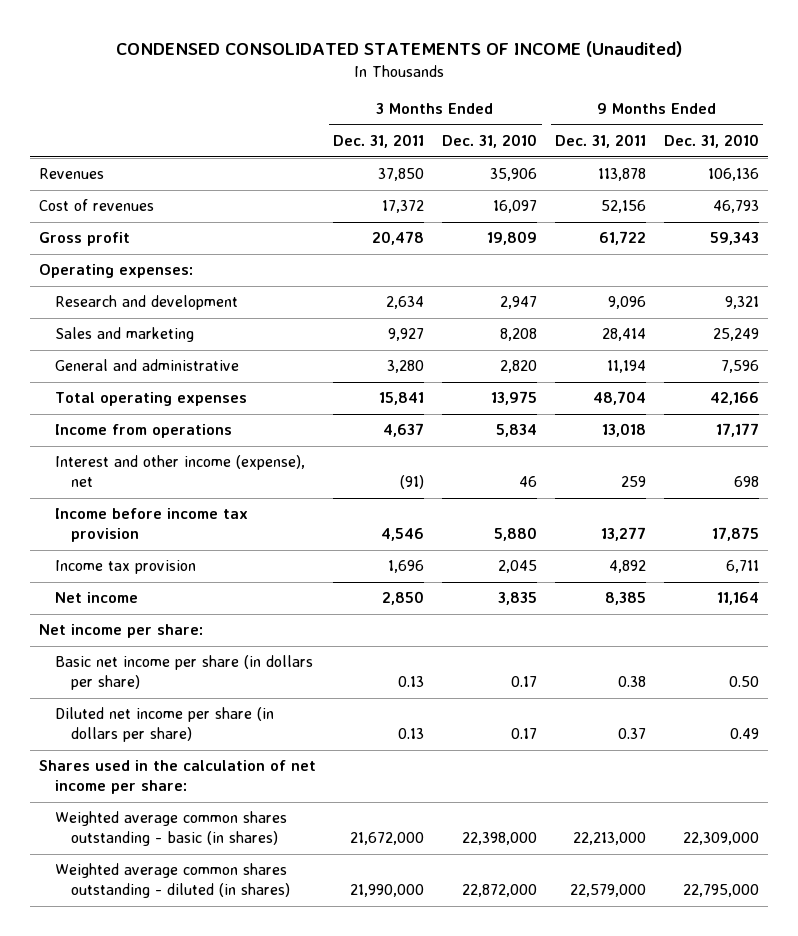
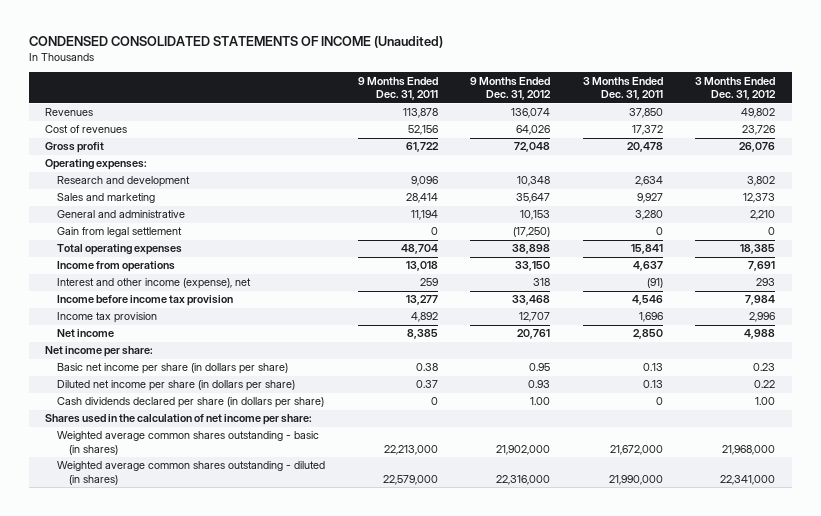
[442,134,538,149] Dec. 31, 2010 -> none
[663,134,759,149] Dec. 31, 2010 -> none
none -> [470,76,552,101] 9 Months Ended Dec. 31, 2012
none -> [695,76,777,101] 3 Months Ended Dec. 31, 2012
none -> [57,227,183,238] Gain from legal settlement
none -> [57,397,325,409] Cash dividends declared per share (in dollars per share)

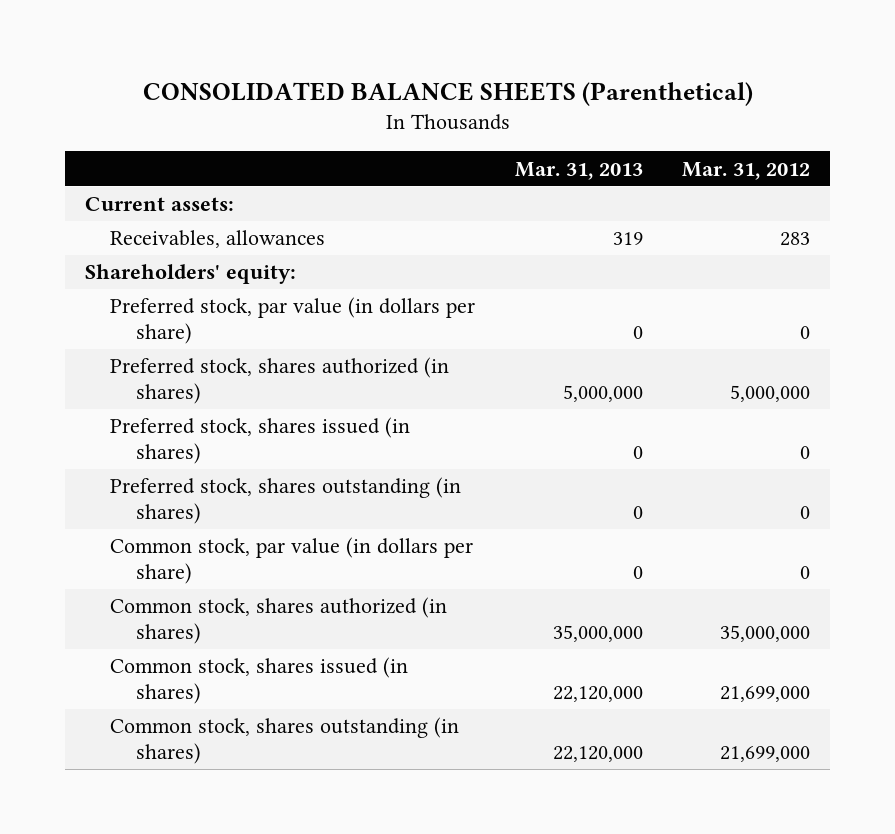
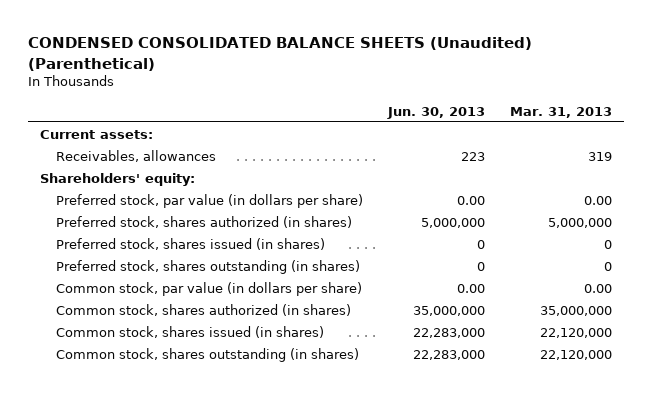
[142,81,753,106] CONSOLIDATED BALANCE SHEETS (Parenthetical) -> [27,37,532,71] CONDENSED CONSOLIDATED BALANCE SHEETS (Unaudited) (Parenthetical)
[682,161,811,180] Mar. 31, 2012 -> none
none -> [387,106,486,119] Jun. 30, 2013
[632,326,643,340] 0 -> [583,196,612,206] 0.00
[632,566,643,580] 0 -> [583,284,612,294] 0.00

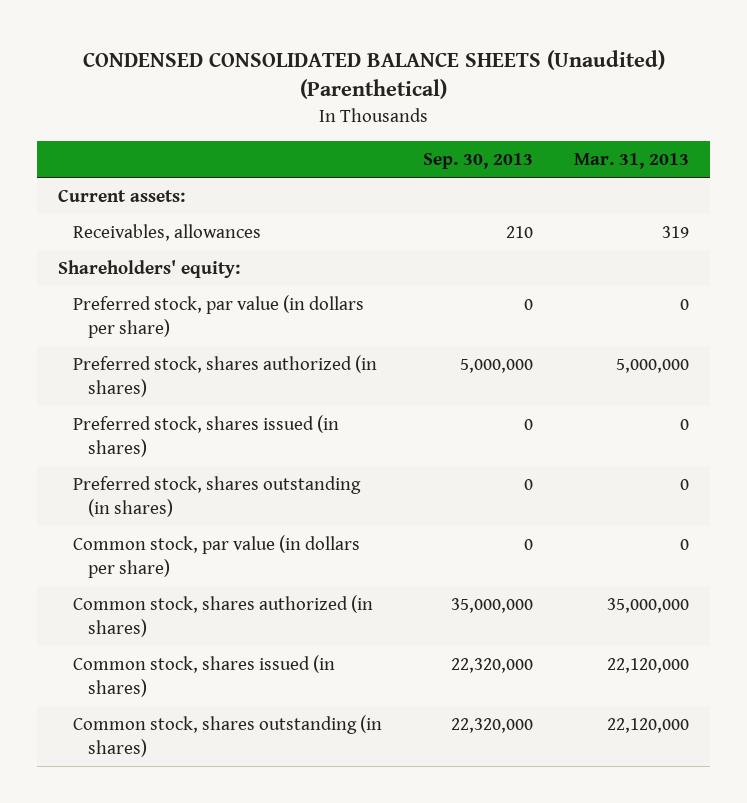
[387,106,486,119] Jun. 30, 2013 -> none
none -> [423,153,534,170] Sep. 30, 2013
[583,196,612,206] 0.00 -> [680,298,690,310] 0
[583,284,612,294] 0.00 -> [680,538,690,550] 0

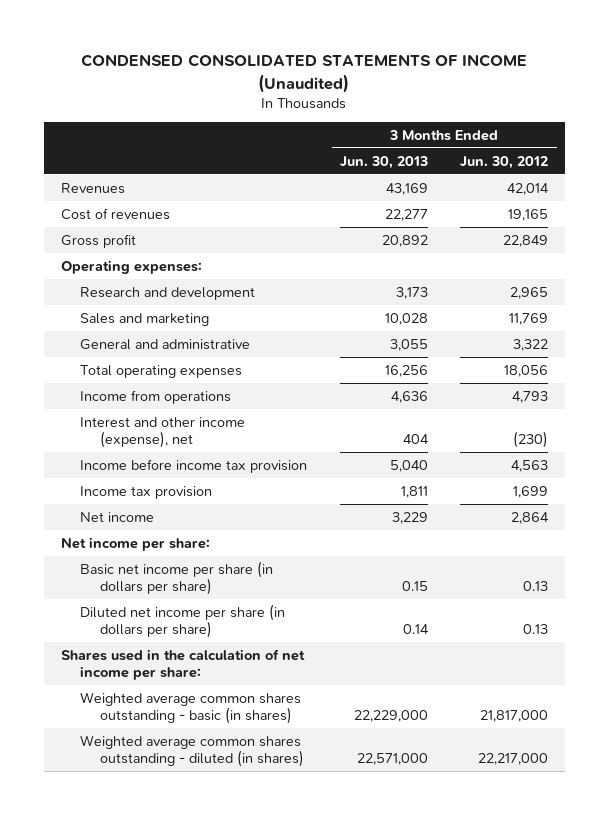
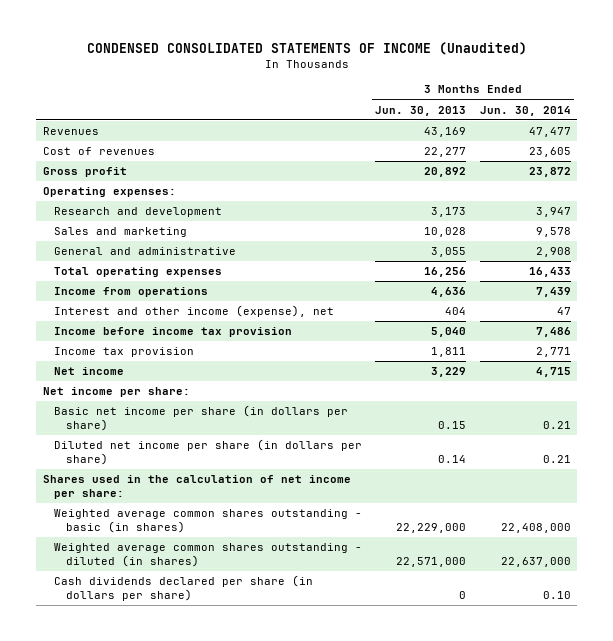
[460,155,549,169] Jun. 30, 2012 -> none
none -> [479,105,571,116] Jun. 30, 2014
none -> [54,575,314,601] Cash dividends declared per share (in dollars per share)

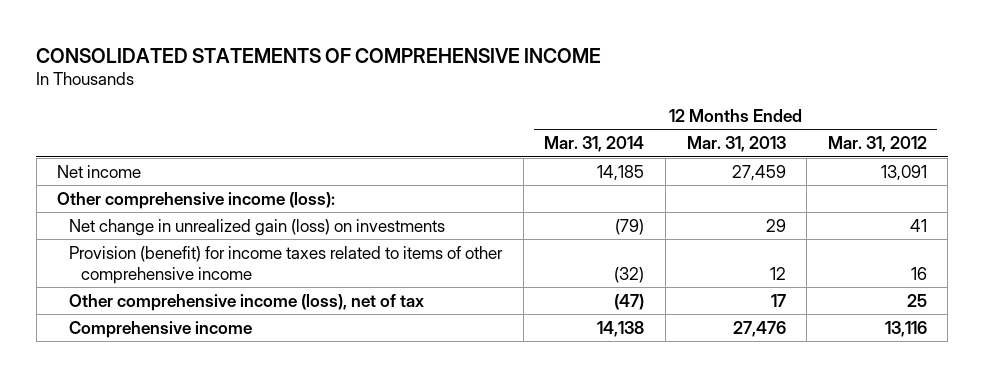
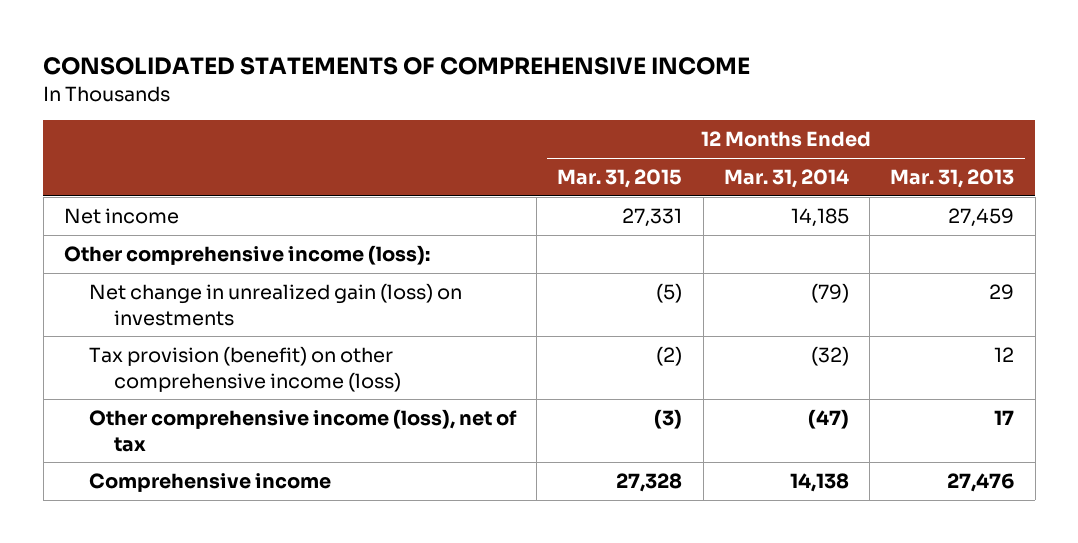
[827,136,927,153] Mar. 31, 2012 -> none
none -> [557,169,683,189] Mar. 31, 2015
[69,245,504,284] Provision (benefit) for income taxes related to items of other comprehensive income -> [89,346,402,392] Tax provision (benefit) on other comprehensive income (loss)

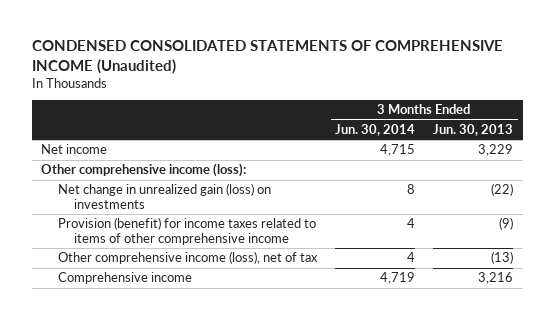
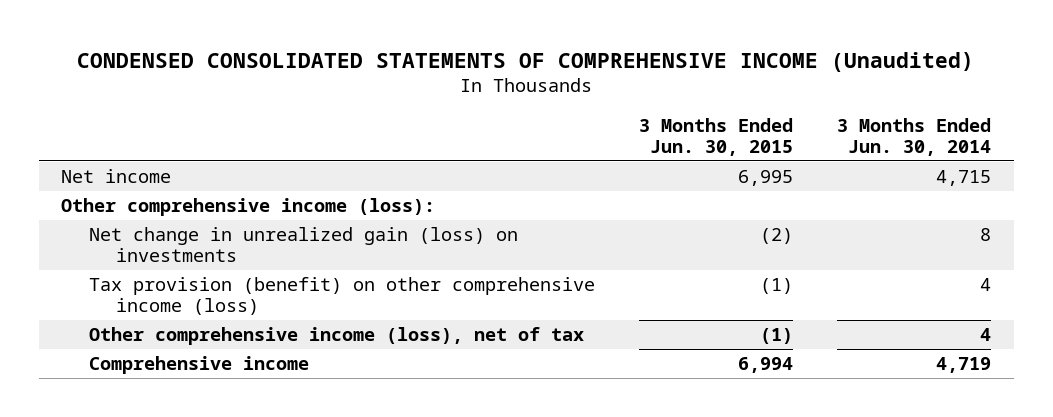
[433,123,514,136] Jun. 30, 2013 -> none
none -> [639,117,794,156] 3 Months Ended Jun. 30, 2015
[57,217,316,245] Provision (benefit) for income taxes related to items of other comprehensive income -> [88,277,595,316] Tax provision (benefit) on other comprehensive income (loss)

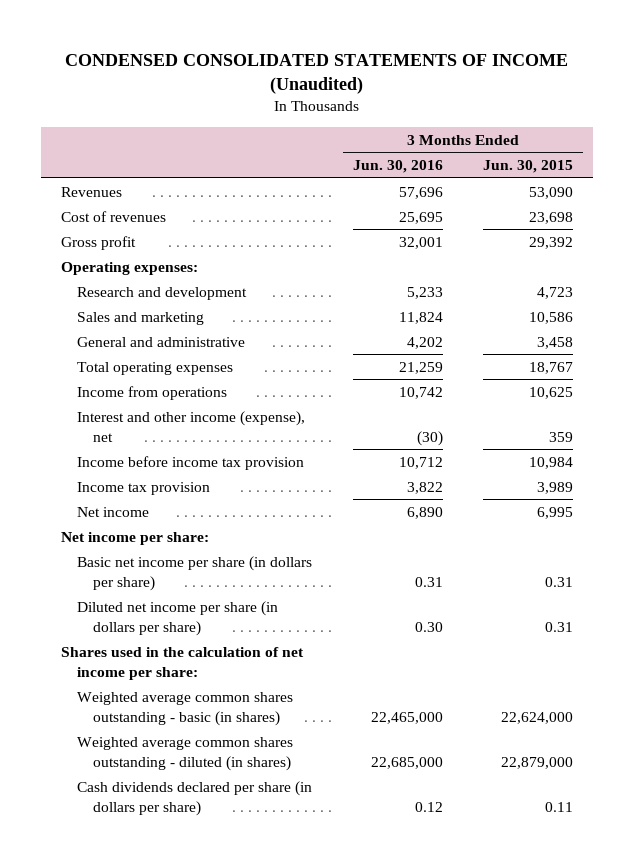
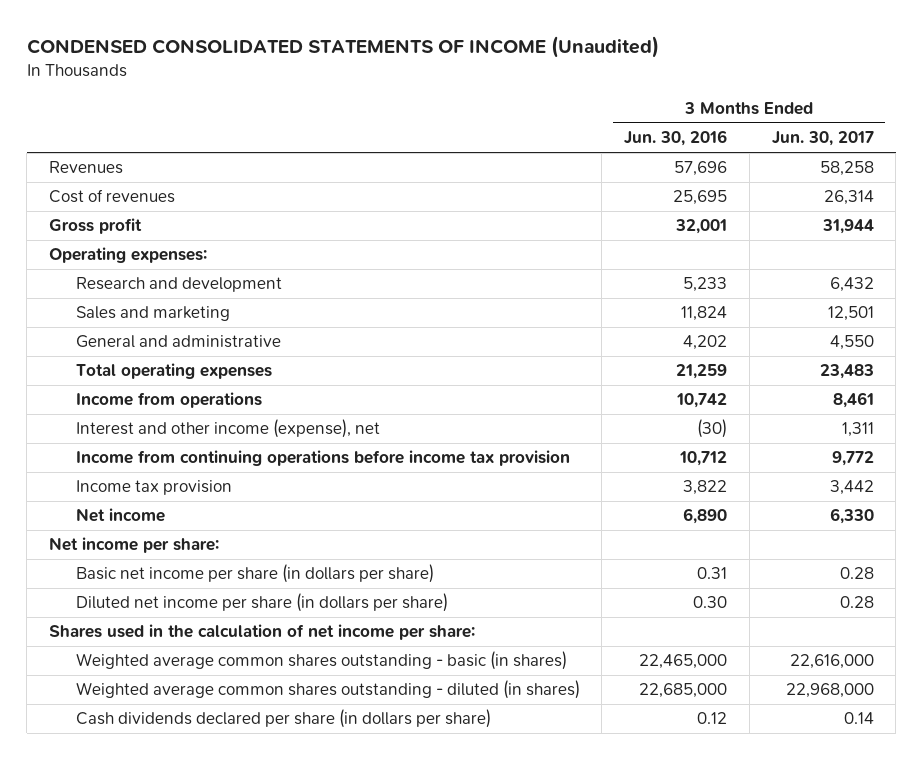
[482,160,573,174] Jun. 30, 2015 -> none
none -> [771,131,874,147] Jun. 30, 2017
[77,455,305,470] Income before income tax provision -> [75,450,570,467] Income from continuing operations before income tax provision

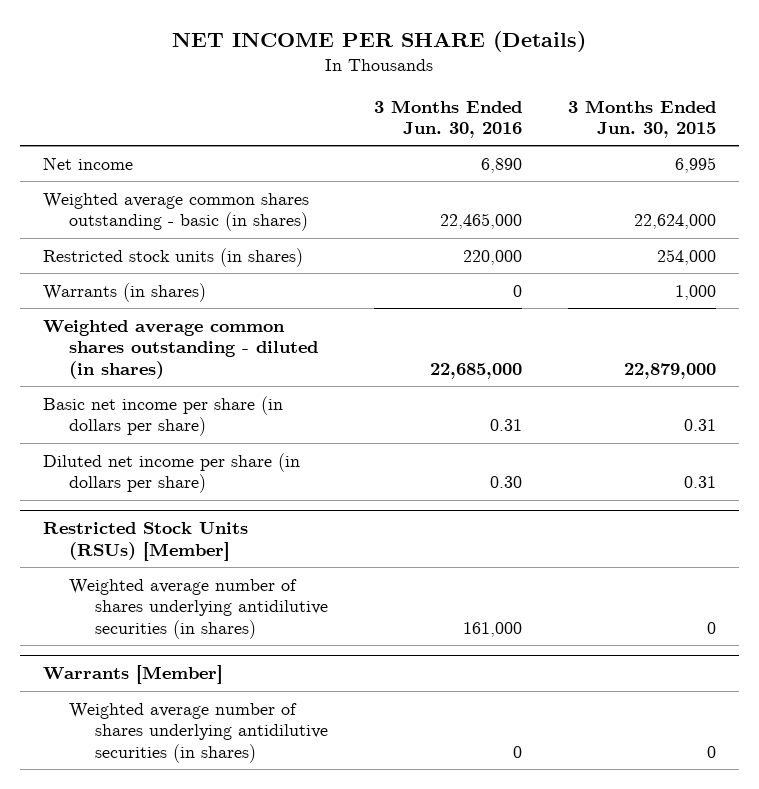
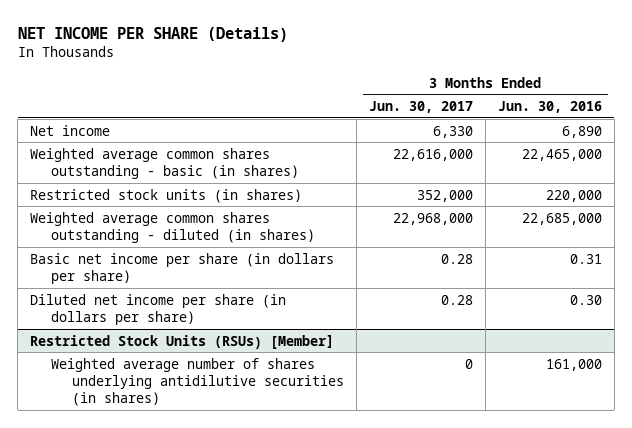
[567,99,716,139] 3 Months Ended Jun. 30, 2015 -> none
none -> [369,101,474,114] Jun. 30, 2017
[42,282,206,302] Warrants (in shares) -> none
[42,665,223,685] Warrants [Member] -> none
[68,702,328,763] Weighted average number of shares underlying antidilutive securities (in shares) -> none

